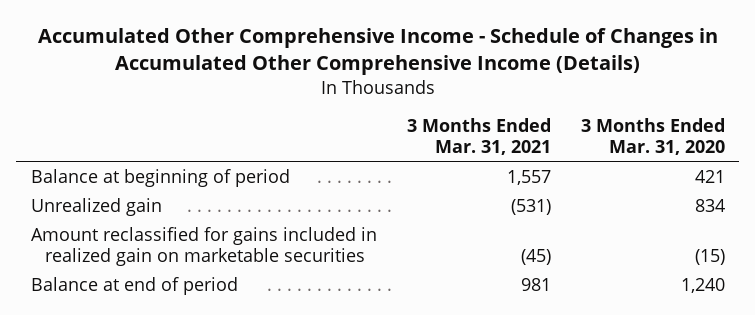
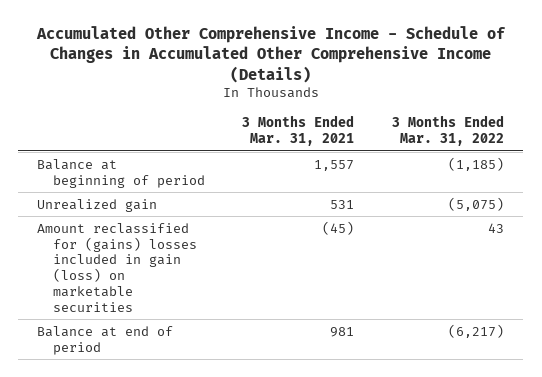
[580,117,725,156] 3 Months Ended Mar. 31, 2020 -> none
none -> [392,115,505,147] 3 Months Ended Mar. 31, 2022
[510,198,551,215] (531) -> [330,199,355,209] 531
[30,226,377,266] Amount reclassified for gains included in realized gain on marketable securities -> [37,222,197,312] Amount reclassified for (gains) losses included in gain (loss) on marketable securities

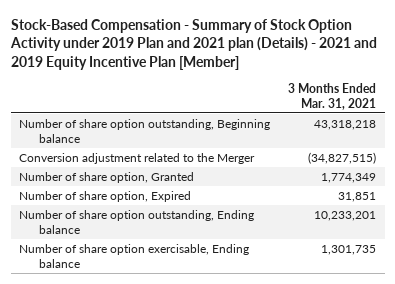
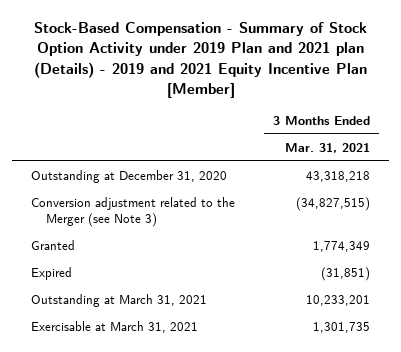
[9,18,377,71] Stock-Based Compensation - Summary of Stock Option Activity under 2019 Plan and 2021 plan (Details) - 2021 and 2019 Equity Incentive Plan [Member] -> [33,21,367,99] Stock-Based Compensation - Summary of Stock Option Activity under 2019 Plan and 2021 plan (Details) - 2019 and 2021 Equity Incentive Plan [Member]
[19,118,271,143] Number of share option outstanding, Beginning balance -> [31,169,228,183] Outstanding at December 31, 2020
[19,152,256,164] Conversion adjustment related to the Merger -> [31,196,236,228] Conversion adjustment related to the Merger (see Note 3)
[19,171,195,183] Number of share option, Granted -> [31,239,76,250] Granted
[19,190,192,202] Number of share option, Expired -> [31,266,73,280] Expired
[337,191,376,202] 31,851 -> [321,266,371,281] (31,851)
[19,209,255,234] Number of share option outstanding, Ending balance -> [31,293,208,307] Outstanding at March 31, 2021
[19,243,250,268] Number of share option exercisable, Ending balance -> [31,320,199,333] Exercisable at March 31, 2021

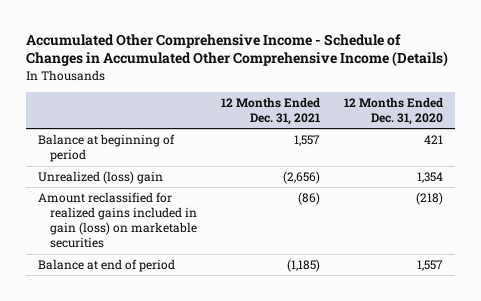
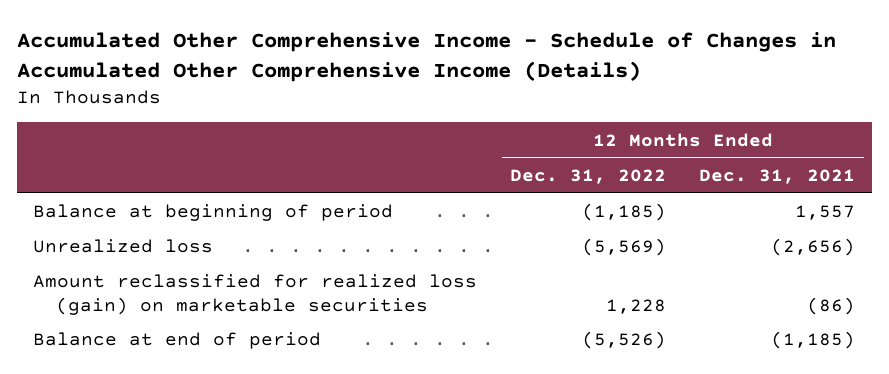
[343,96,443,125] 12 Months Ended Dec. 31, 2020 -> none
none -> [510,169,667,185] Dec. 31, 2022
[37,171,163,185] Unrealized (loss) gain -> [33,239,214,254] Unrealized loss
[37,192,197,249] Amount reclassified for realized gains included in gain (loss) on marketable securities -> [33,274,478,315] Amount reclassified for realized loss (gain) on marketable securities

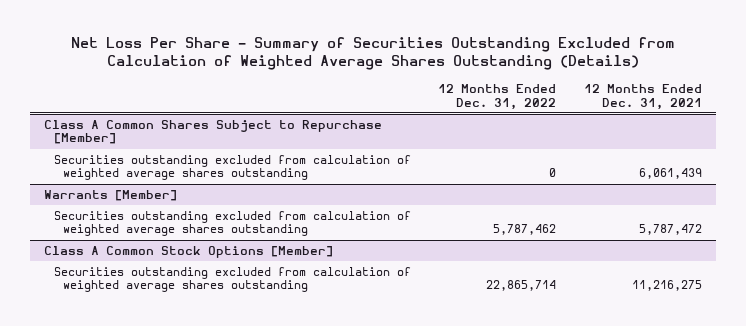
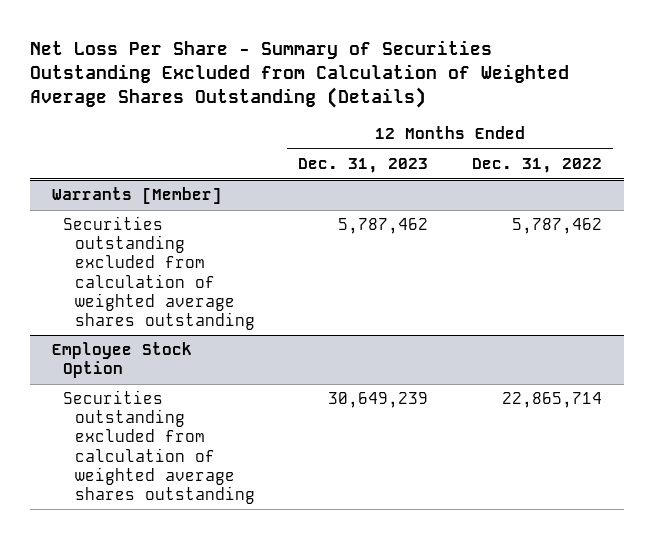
[583,84,702,110] 12 Months Ended Dec. 31, 2021 -> none
none -> [298,158,429,174] Dec. 31, 2023
[43,119,382,145] Class A Common Shares Subject to Repurchase [Member] -> none
[53,154,411,181] Securities outstanding excluded from calculation of weighted average shares outstanding -> none
[43,245,333,258] Class A Common Stock Options [Member] -> [52,342,193,379] Employee Stock Option

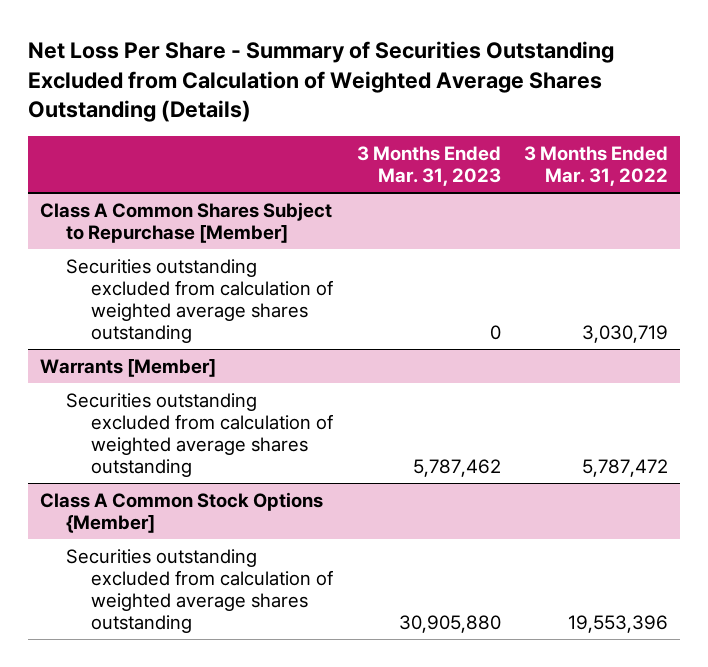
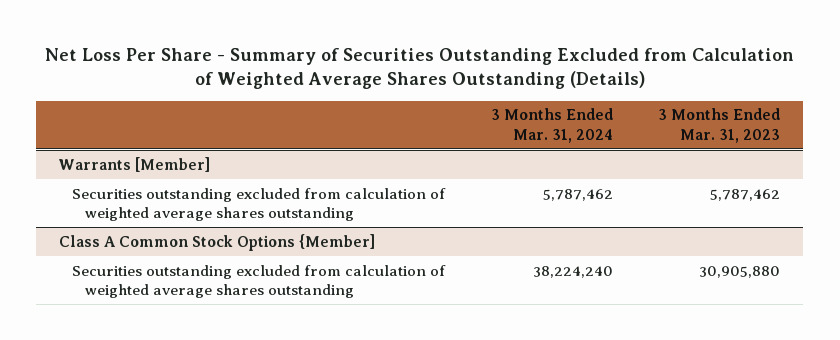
[524,146,669,187] 3 Months Ended Mar. 31, 2022 -> none
none -> [490,108,613,143] 3 Months Ended Mar. 31, 2024
[39,201,332,243] Class A Common Shares Subject to Repurchase [Member] -> none
[65,258,334,344] Securities outstanding excluded from calculation of weighted average shares outstanding -> none

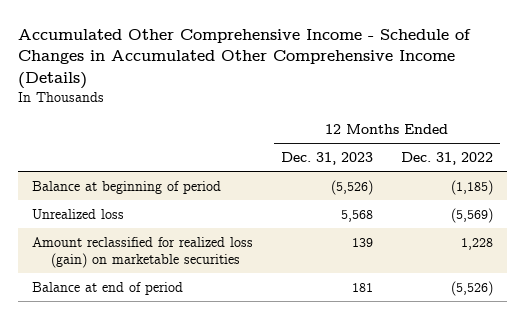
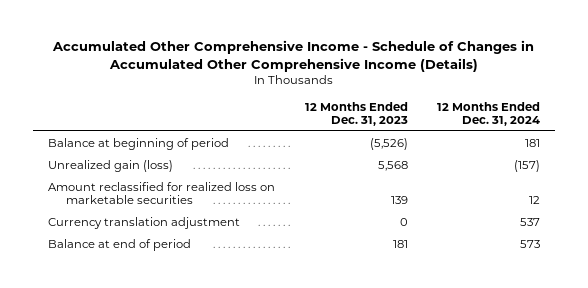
[400,151,493,165] Dec. 31, 2022 -> none
none -> [437,101,541,126] 12 Months Ended Dec. 31, 2024
[32,208,125,219] Unrealized loss -> [47,159,173,172] Unrealized gain (loss)
[32,236,254,269] Amount reclassified for realized loss (gain) on marketable securities -> [47,181,275,205] Amount reclassified for realized loss on marketable securities
none -> [47,216,240,229] Currency translation adjustment

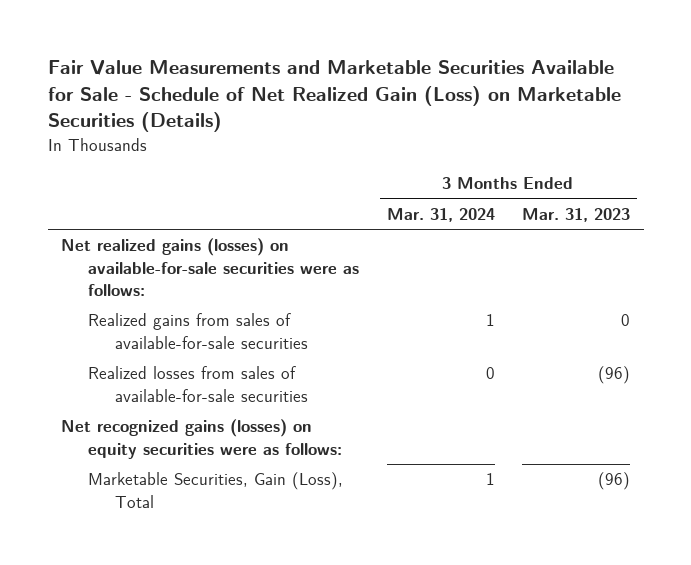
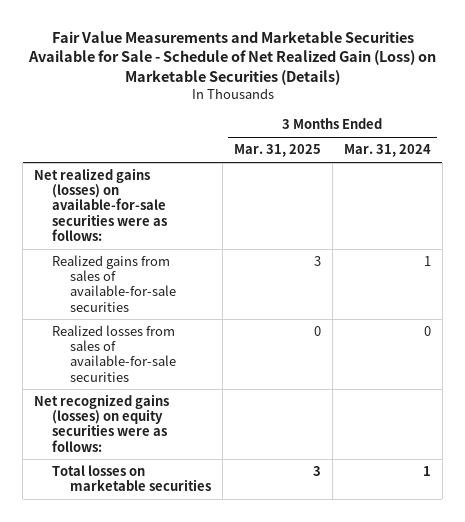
[522,207,631,222] Mar. 31, 2023 -> none
none -> [233,144,321,158] Mar. 31, 2025
[88,472,344,508] Marketable Securities, Gain (Loss), Total -> [52,465,211,492] Total losses on marketable securities

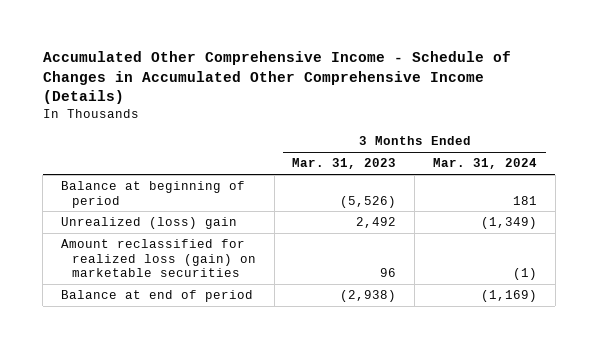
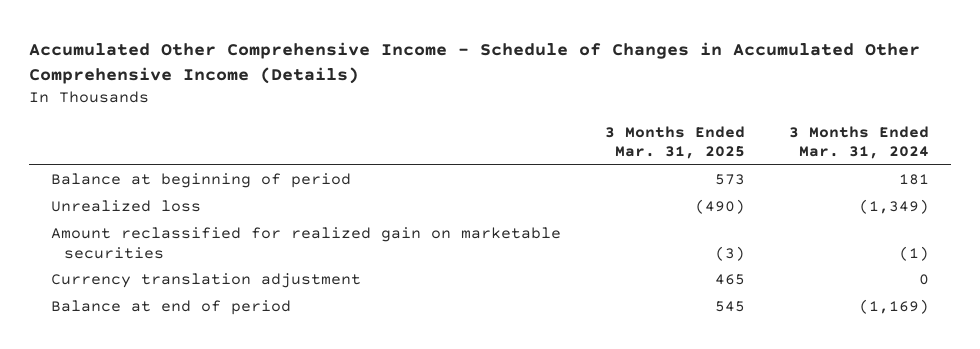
[292,158,397,170] Mar. 31, 2023 -> none
none -> [605,125,746,159] 3 Months Ended Mar. 31, 2025
[61,217,238,230] Unrealized (loss) gain -> [51,200,202,213] Unrealized loss
[61,239,256,277] Amount reclassified for realized loss (gain) on marketable securities -> [51,227,562,259] Amount reclassified for realized gain on marketable securities
none -> [51,273,362,289] Currency translation adjustment

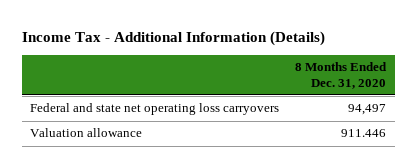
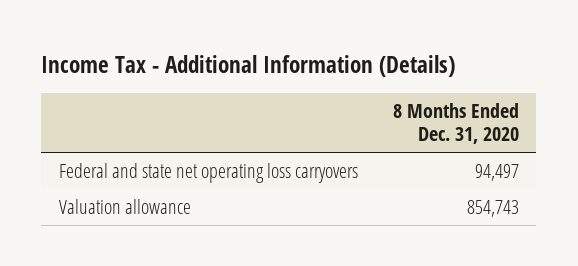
[341,129,387,138] 911.446 -> [466,200,519,218] 854,743

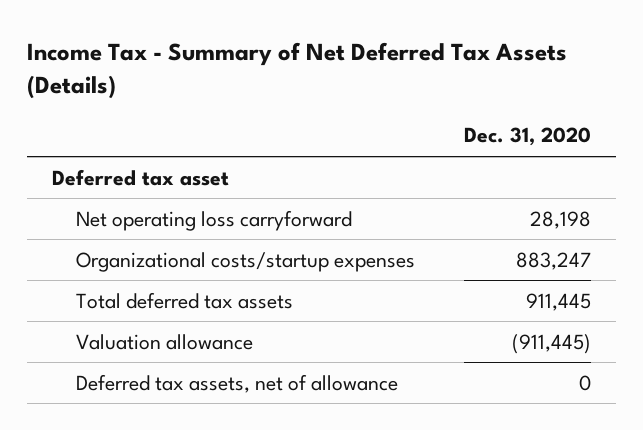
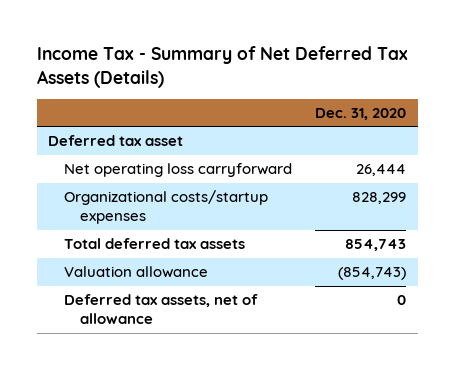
[530,210,592,229] 28,198 -> [356,164,407,177] 26,444
[516,251,592,270] 883,247 -> [352,192,407,205] 828,299
[526,292,592,311] 911,445 -> [345,239,407,252] 854,743
[512,333,592,354] (911,445) -> [338,267,407,281] (854,743)

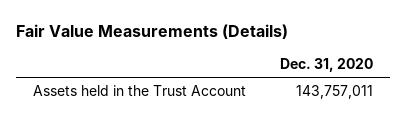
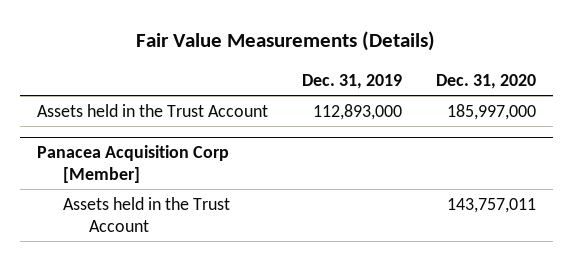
none -> [301,73,402,89] Dec. 31, 2019
none -> [36,103,268,117] Assets held in the Trust Account
none -> [36,144,229,184] Panacea Acquisition Corp [Member]

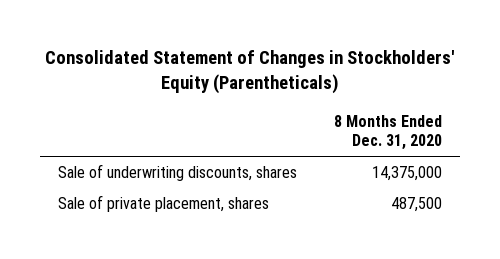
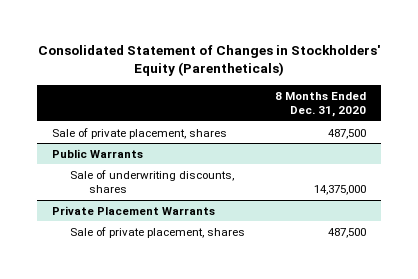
none -> [51,127,227,139] Sale of private placement, shares
none -> [51,148,143,158] Public Warrants
none -> [51,205,215,215] Private Placement Warrants

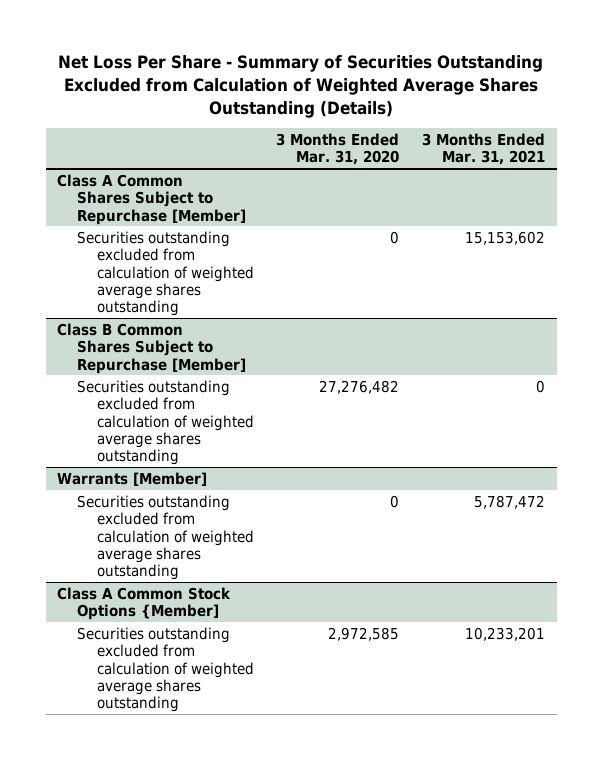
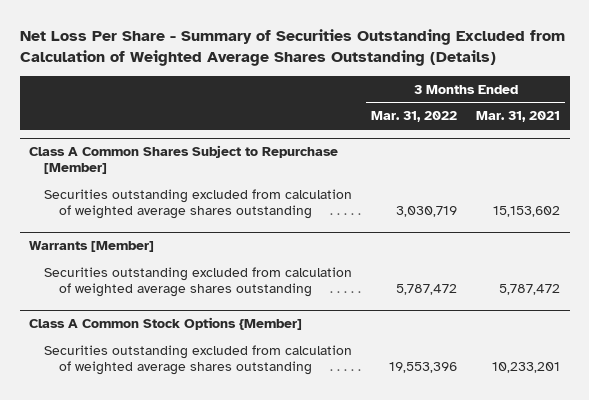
[276,132,400,166] 3 Months Ended Mar. 31, 2020 -> none
none -> [370,111,457,123] Mar. 31, 2022
[57,322,246,374] Class B Common Shares Subject to Repurchase [Member] -> none
[76,379,254,466] Securities outstanding excluded from calculation of weighted average shares outstanding -> none

